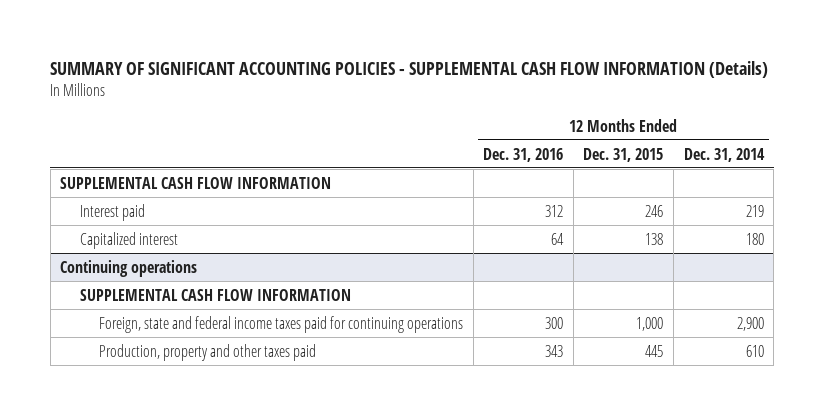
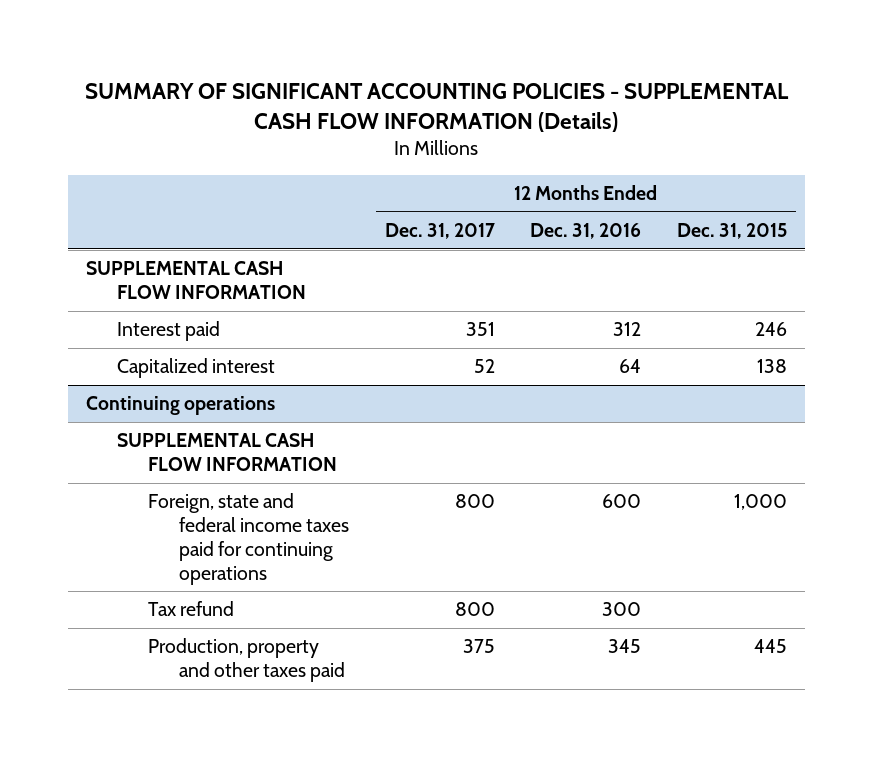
[683,147,765,162] Dec. 31, 2014 -> none
none -> [384,223,495,240] Dec. 31, 2017
[545,316,564,329] 300 -> [602,494,642,509] 600
none -> [147,601,234,617] Tax refund
[545,344,564,357] 343 -> [608,639,642,654] 345

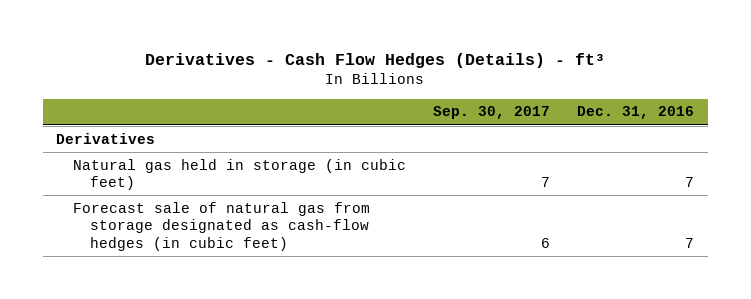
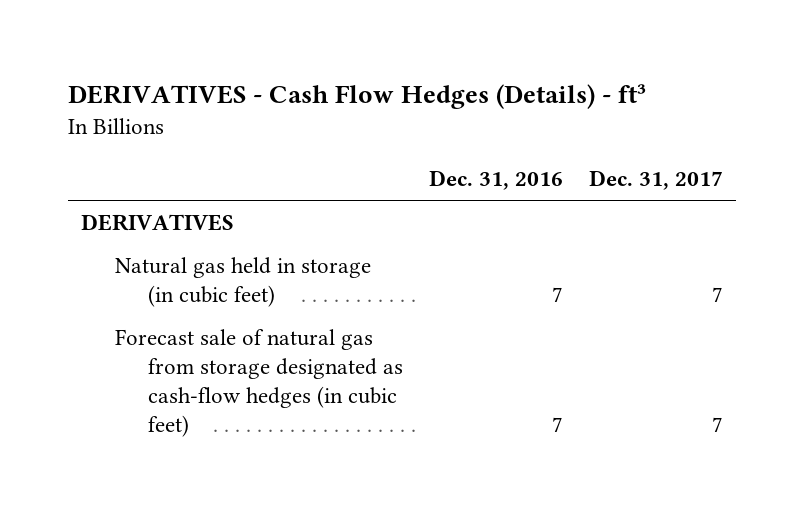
[145,52,606,68] Derivatives - Cash Flow Hedges (Details) - ft³ -> [67,84,646,110] DERIVATIVES - Cash Flow Hedges (Details) - ft³
[433,106,551,120] Sep. 30, 2017 -> none
none -> [588,170,723,191] Dec. 31, 2017
[56,132,156,144] Derivatives -> [80,213,234,231] DERIVATIVES

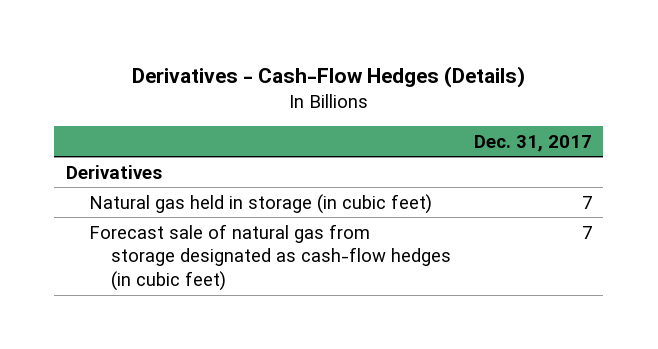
[67,84,646,110] DERIVATIVES - Cash Flow Hedges (Details) - ft³ -> [131,65,525,88] Derivatives - Cash-Flow Hedges (Details)
[428,170,563,191] Dec. 31, 2016 -> none
[80,213,234,231] DERIVATIVES -> [65,164,162,179] Derivatives

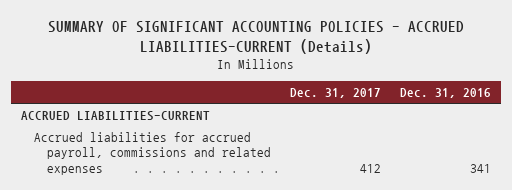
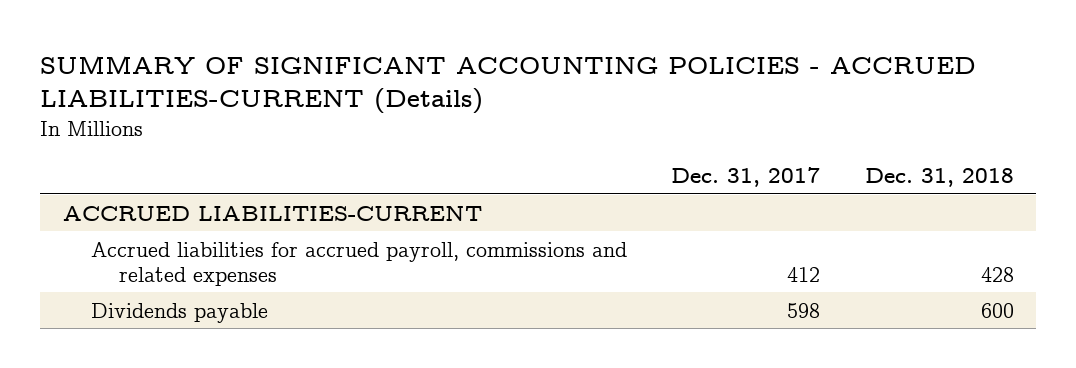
[400,88,492,99] Dec. 31, 2016 -> none
none -> [864,168,1014,188] Dec. 31, 2018
none -> [90,302,268,323] Dividends payable

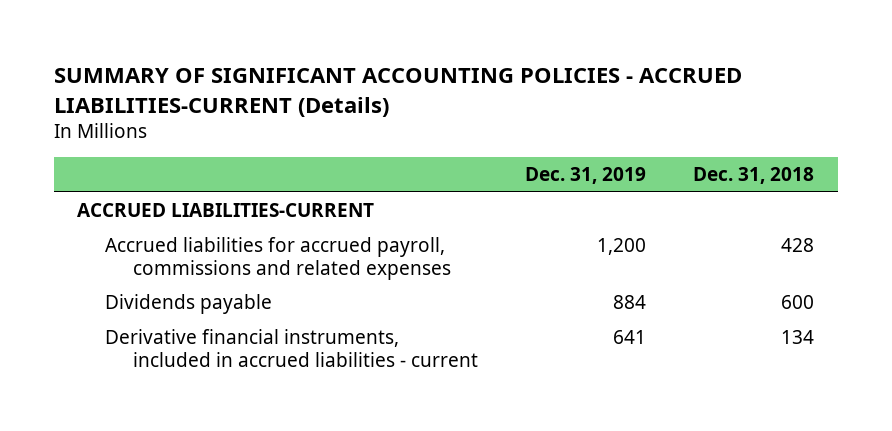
[671,167,821,188] Dec. 31, 2017 -> none
none -> [525,167,647,185] Dec. 31, 2019
none -> [105,329,478,367] Derivative financial instruments, included in accrued liabilities - current

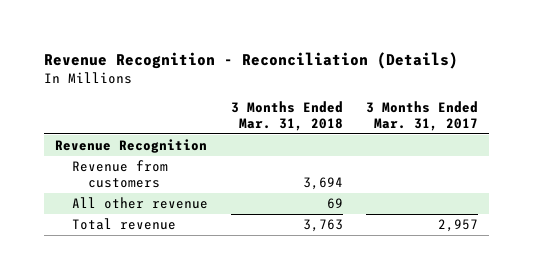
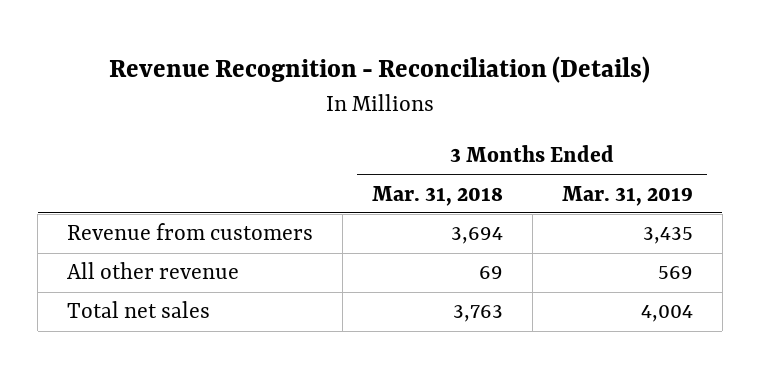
[365,100,478,132] 3 Months Ended Mar. 31, 2017 -> none
none -> [561,185,693,206] Mar. 31, 2019
[55,139,208,154] Revenue Recognition -> none
[71,218,176,231] Total revenue -> [67,301,211,319] Total net sales

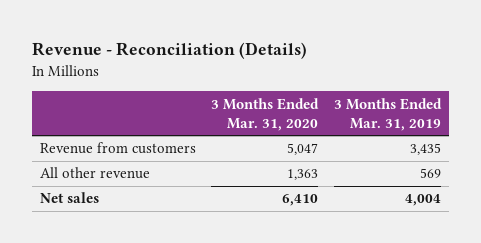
[108,55,650,83] Revenue Recognition - Reconciliation (Details) -> [31,42,307,60] Revenue - Reconciliation (Details)
[371,185,503,206] Mar. 31, 2018 -> none
none -> [211,97,320,131] 3 Months Ended Mar. 31, 2020
[67,301,211,319] Total net sales -> [39,192,99,204] Net sales

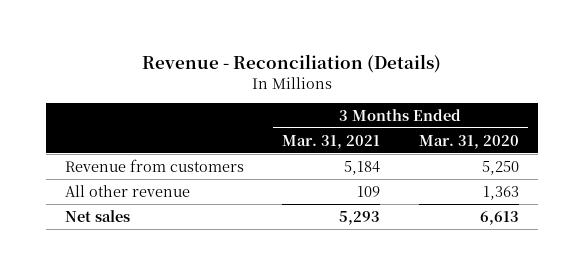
[334,97,443,131] 3 Months Ended Mar. 31, 2019 -> none
none -> [282,134,381,149] Mar. 31, 2021
[287,143,319,156] 5,047 -> [481,160,519,175] 5,250
[282,194,319,207] 6,410 -> [479,210,519,225] 6,613

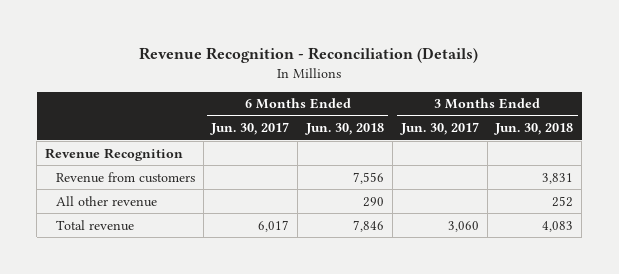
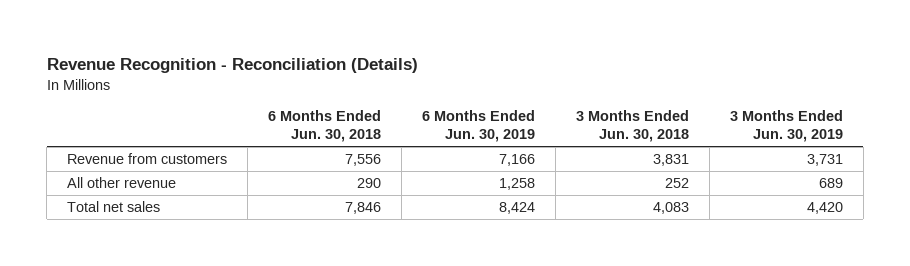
[210,122,290,136] Jun. 30, 2017 -> none
[399,122,479,136] Jun. 30, 2017 -> none
none -> [422,110,536,143] 6 Months Ended Jun. 30, 2019
none -> [729,110,843,143] 3 Months Ended Jun. 30, 2019
[45,147,184,161] Revenue Recognition -> none
[55,219,134,231] Total revenue -> [67,200,161,212] Total net sales

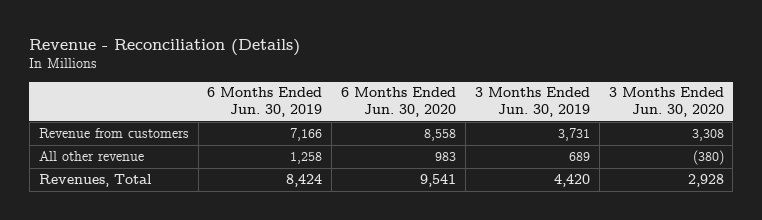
[46,57,418,73] Revenue Recognition - Reconciliation (Details) -> [29,39,301,57] Revenue - Reconciliation (Details)
[268,110,382,143] 6 Months Ended Jun. 30, 2018 -> none
[575,110,689,143] 3 Months Ended Jun. 30, 2018 -> none
none -> [341,87,457,118] 6 Months Ended Jun. 30, 2020
none -> [608,87,724,118] 3 Months Ended Jun. 30, 2020
[67,200,161,212] Total net sales -> [38,173,152,187] Revenues, Total

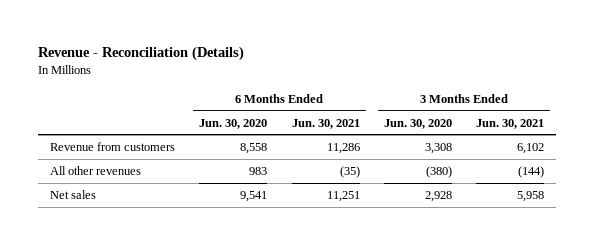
[207,87,323,118] 6 Months Ended Jun. 30, 2019 -> none
[474,87,590,118] 3 Months Ended Jun. 30, 2019 -> none
none -> [291,118,360,129] Jun. 30, 2021
none -> [476,118,545,129] Jun. 30, 2021
[38,150,144,161] All other revenue -> [49,165,141,175] All other revenues
[38,173,152,187] Revenues, Total -> [49,189,96,199] Net sales

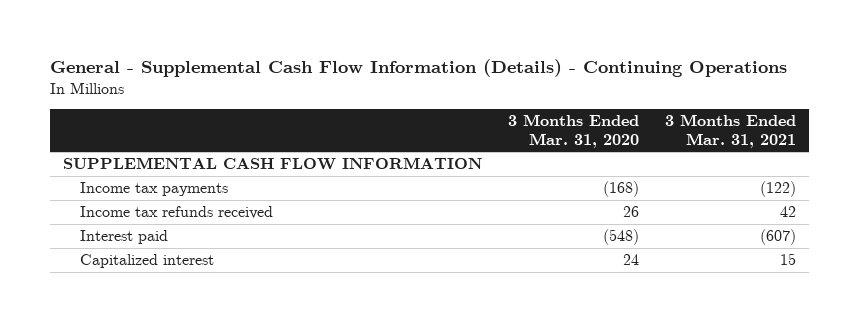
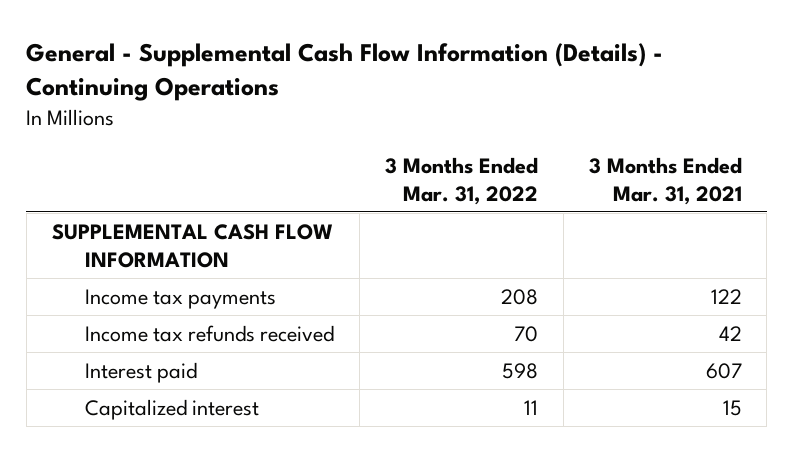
[507,114,639,148] 3 Months Ended Mar. 31, 2020 -> none
none -> [384,156,538,205] 3 Months Ended Mar. 31, 2022
[760,181,797,198] (122) -> [710,288,742,304] 122
[760,229,797,246] (607) -> [705,362,742,379] 607

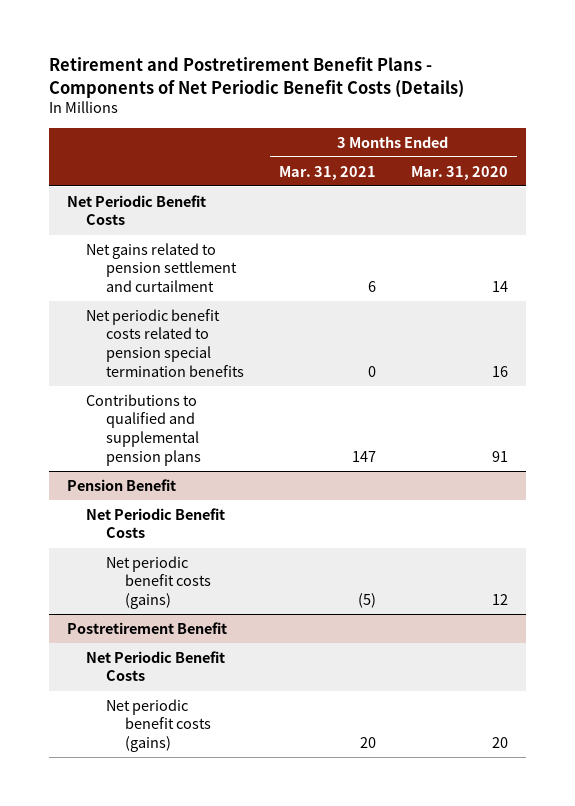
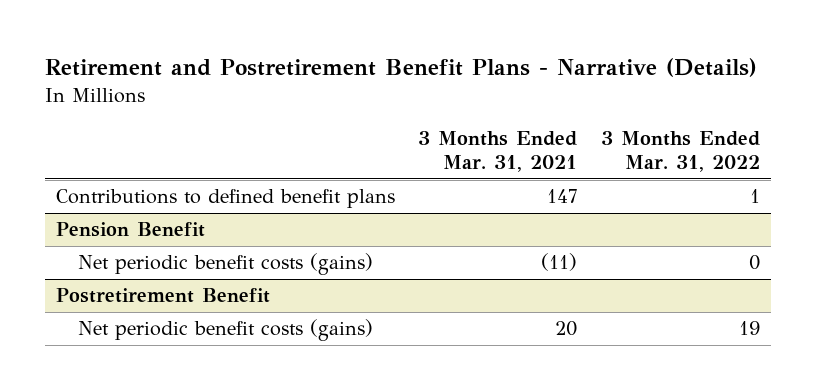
[49,57,465,98] Retirement and Postretirement Benefit Plans - Components of Net Periodic Benefit Costs (Details) -> [44,58,757,78] Retirement and Postretirement Benefit Plans - Narrative (Details)
[411,165,509,180] Mar. 31, 2020 -> none
none -> [600,131,760,173] 3 Months Ended Mar. 31, 2022
[66,194,206,226] Net Periodic Benefit Costs -> none
[86,242,237,293] Net gains related to pension settlement and curtailment -> none
[86,308,244,377] Net periodic benefit costs related to pension special termination benefits -> none
[86,393,201,466] Contributions to qualified and supplemental pension plans -> [56,189,396,209] Contributions to defined benefit plans
[86,507,226,539] Net Periodic Benefit Costs -> none
[357,593,376,609] (5) -> [541,253,578,272] (11)
[86,650,226,682] Net Periodic Benefit Costs -> none

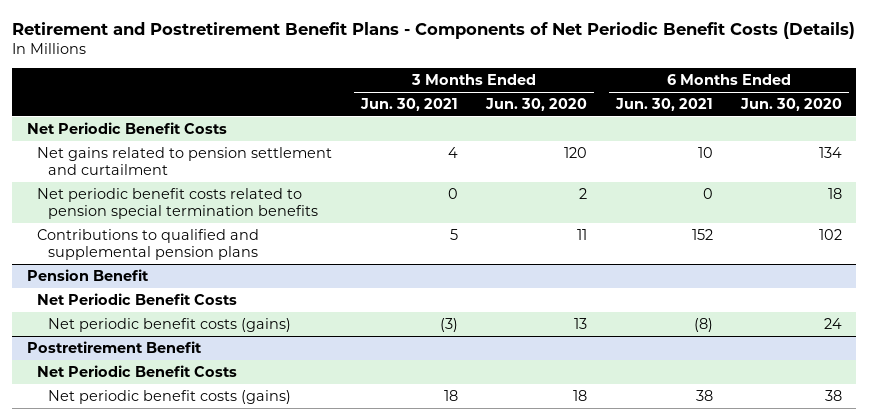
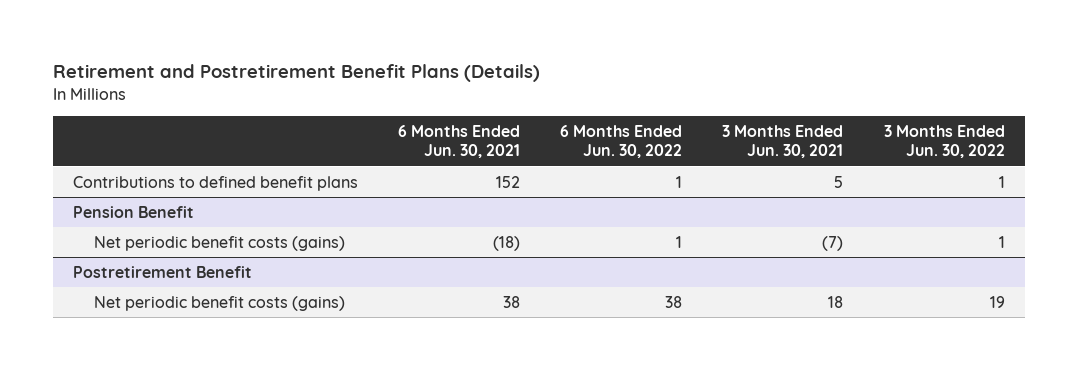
[12,21,856,39] Retirement and Postretirement Benefit Plans - Components of Net Periodic Benefit Costs (Details) -> [52,63,540,82] Retirement and Postretirement Benefit Plans (Details)
[485,98,588,112] Jun. 30, 2020 -> none
[740,98,843,112] Jun. 30, 2020 -> none
none -> [560,124,683,159] 6 Months Ended Jun. 30, 2022
none -> [883,124,1005,159] 3 Months Ended Jun. 30, 2022
[26,121,227,134] Net Periodic Benefit Costs -> none
[37,146,333,176] Net gains related to pension settlement and curtailment -> none
[37,187,319,220] Net periodic benefit costs related to pension special termination benefits -> none
[37,228,260,261] Contributions to qualified and supplemental pension plans -> [72,175,358,191] Contributions to defined benefit plans
[37,292,238,305] Net Periodic Benefit Costs -> none
[439,317,458,332] (3) -> [822,235,844,251] (7)
[693,317,713,332] (8) -> [493,235,521,251] (18)
[37,364,238,377] Net Periodic Benefit Costs -> none

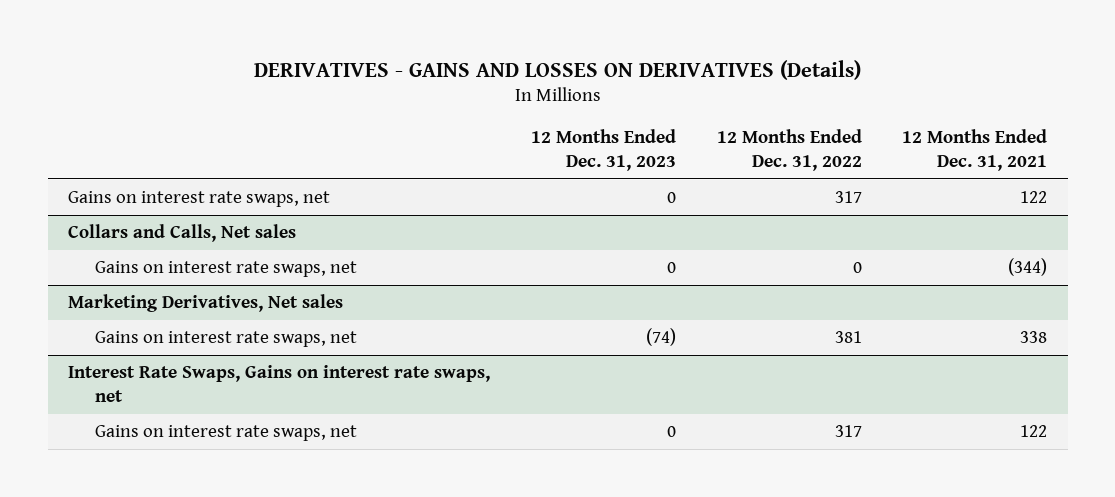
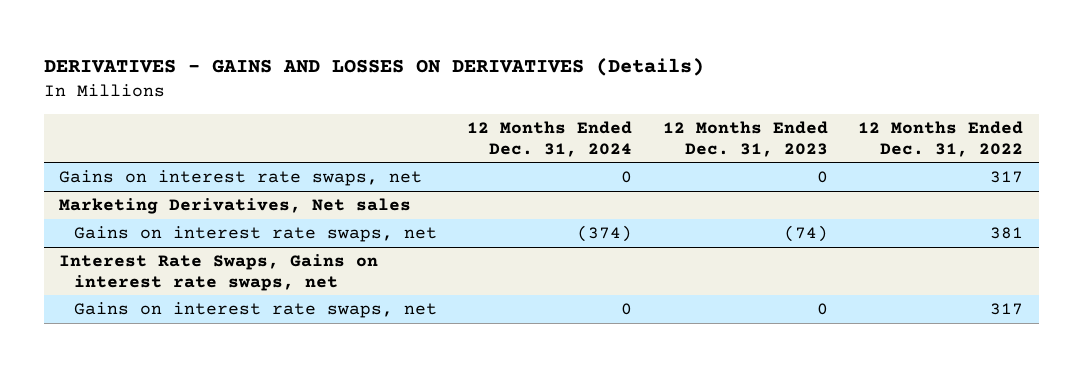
[902,129,1048,171] 12 Months Ended Dec. 31, 2021 -> none
none -> [467,120,633,157] 12 Months Ended Dec. 31, 2024
[68,224,297,243] Collars and Calls, Net sales -> none
[94,261,357,278] Gains on interest rate swaps, net -> none

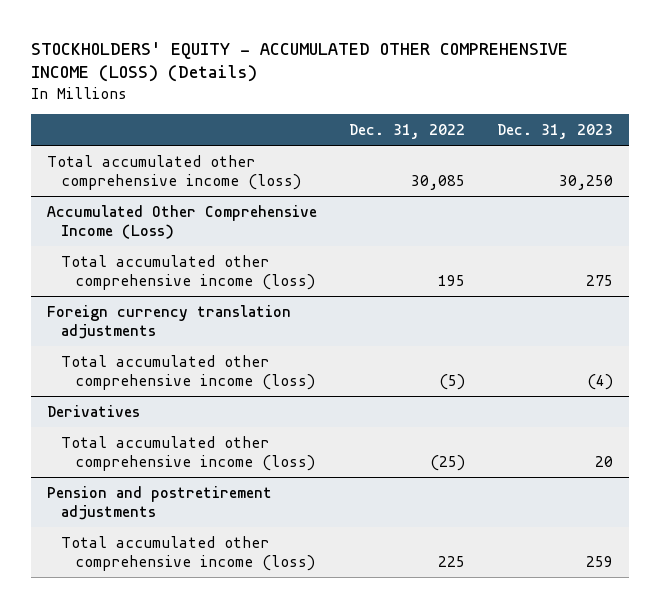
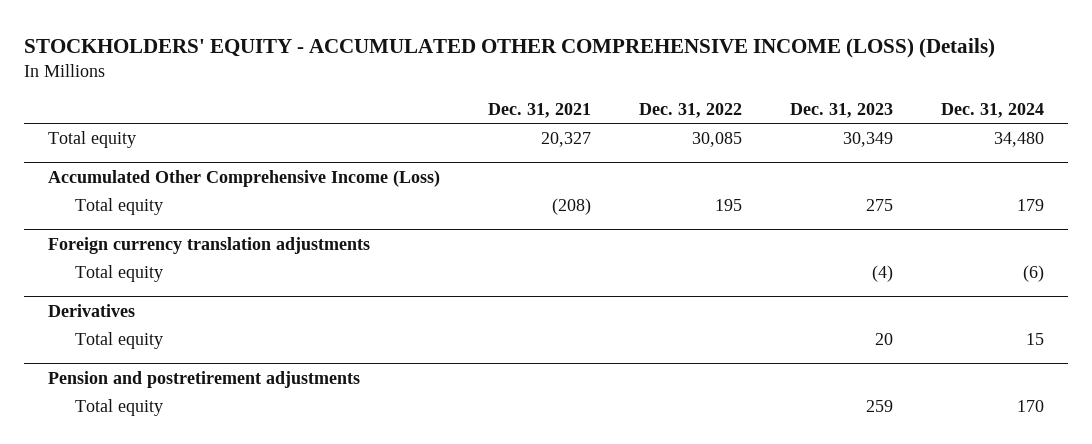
none -> [488,103,592,119] Dec. 31, 2021
none -> [941,103,1045,119] Dec. 31, 2024
[46,154,302,190] Total accumulated other comprehensive income (loss) -> none
none -> [48,130,137,148] Total equity
[61,254,316,290] Total accumulated other comprehensive income (loss) -> [75,197,164,215] Total equity
[61,354,316,390] Total accumulated other comprehensive income (loss) -> none
none -> [75,264,164,282] Total equity
[61,435,316,471] Total accumulated other comprehensive income (loss) -> none
none -> [75,331,164,349] Total equity
[61,535,316,571] Total accumulated other comprehensive income (loss) -> none
none -> [75,398,164,416] Total equity

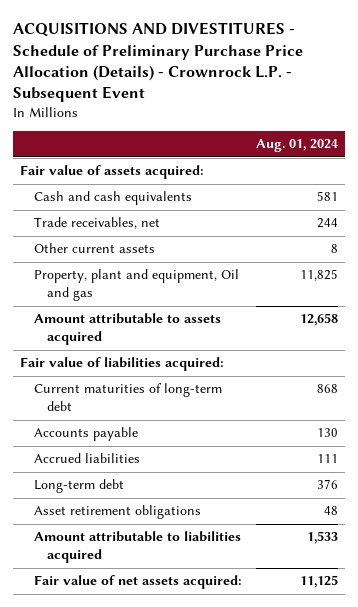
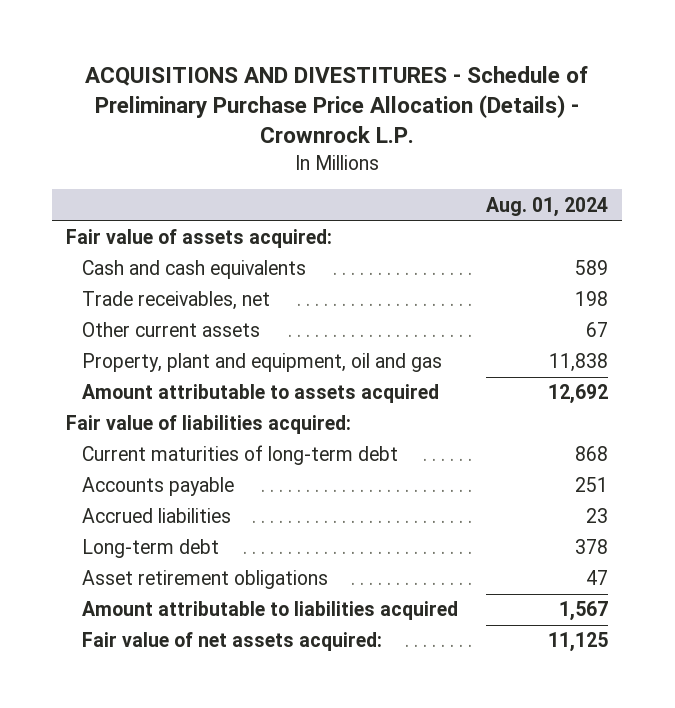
[12,22,303,103] ACQUISITIONS AND DIVESTITURES - Schedule of Preliminary Purchase Price Allocation (Details) - Crownrock L.P. - Subsequent Event -> [85,65,589,144] ACQUISITIONS AND DIVESTITURES - Schedule of Preliminary Purchase Price Allocation (Details) - Crownrock L.P.
[317,191,339,202] 581 -> [575,260,609,276] 589
[317,218,339,229] 244 -> [575,291,609,307] 198
[331,244,339,254] 8 -> [586,322,609,338] 67
[33,269,239,302] Property, plant and equipment, Oil and gas -> [82,353,443,373] Property, plant and equipment, oil and gas
[300,269,339,282] 11,825 -> [549,353,609,373] 11,838
[300,313,339,327] 12,658 -> [548,384,609,405] 12,692
[317,428,339,438] 130 -> [575,477,609,493] 251
[317,454,339,464] 111 -> [586,508,609,524] 23
[317,479,339,490] 376 -> [575,539,609,555] 378
[324,506,339,516] 48 -> [586,570,609,586] 47
[307,531,339,545] 1,533 -> [559,601,609,622] 1,567

